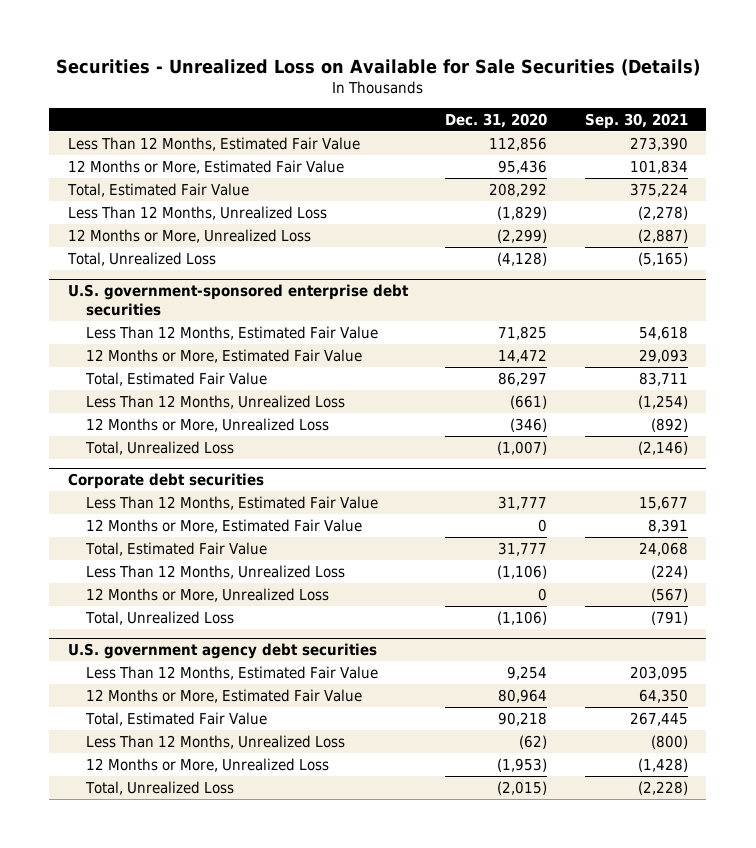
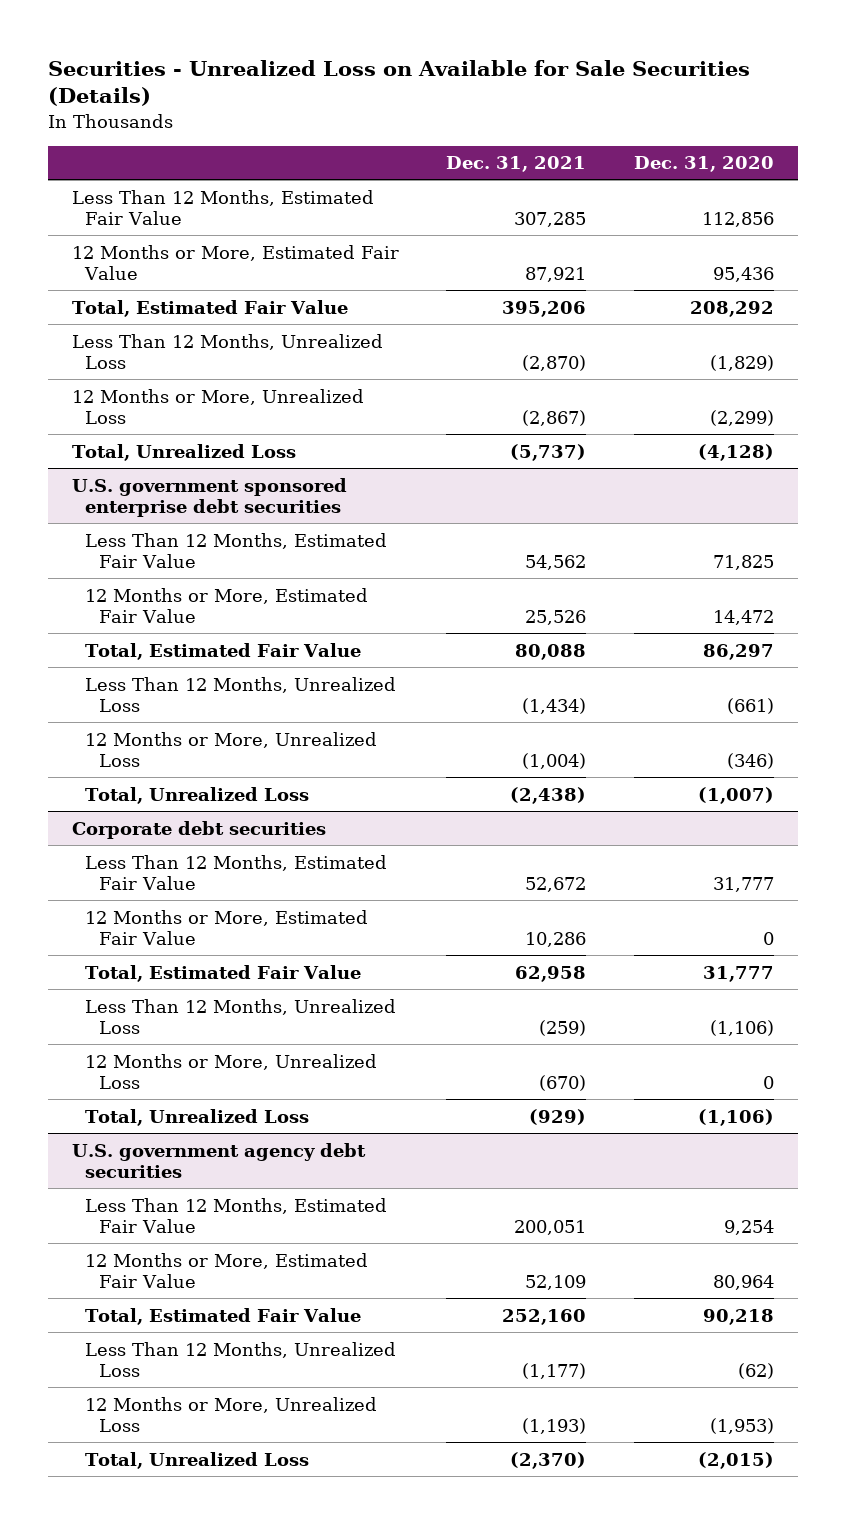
[584,112,688,129] Sep. 30, 2021 -> none
none -> [446,156,587,173] Dec. 31, 2021
[68,284,410,316] U.S. government-sponsored enterprise debt securities -> [71,477,347,517] U.S. government sponsored enterprise debt securities

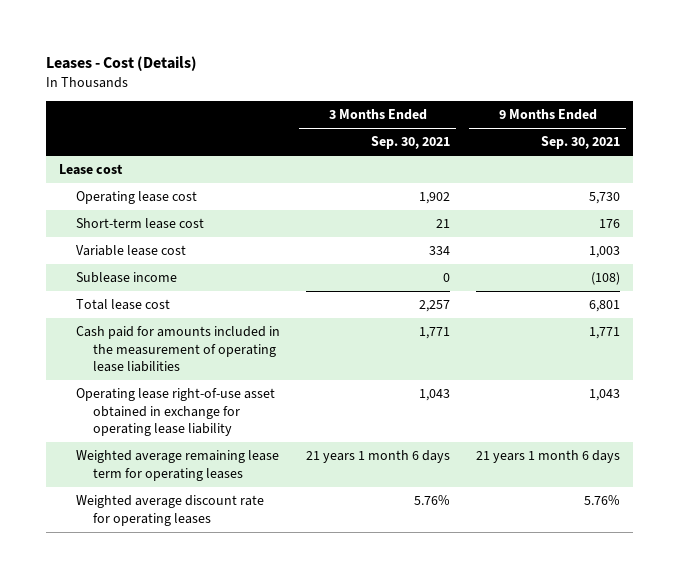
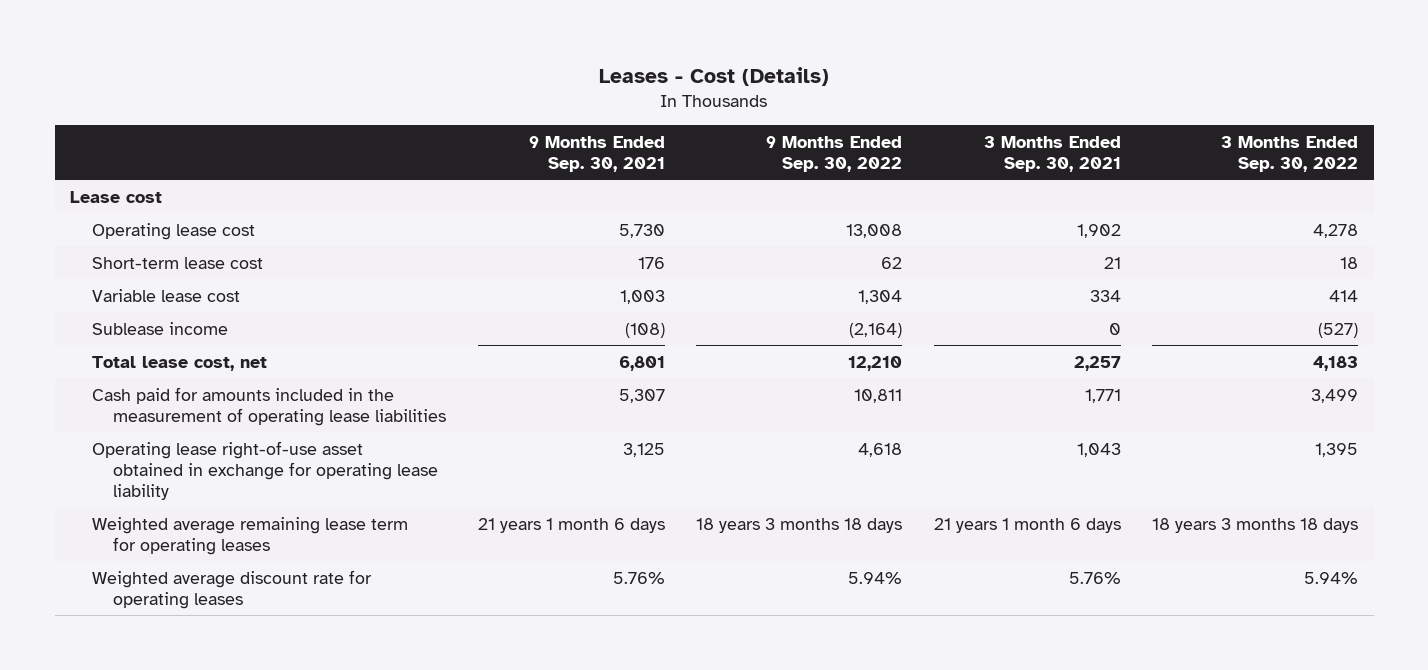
none -> [766,135,903,172] 9 Months Ended Sep. 30, 2022
none -> [1220,135,1358,172] 3 Months Ended Sep. 30, 2022
[75,299,170,311] Total lease cost -> [91,355,267,371] Total lease cost, net
[588,327,620,340] 1,771 -> [618,388,665,403] 5,307
[588,389,620,402] 1,043 -> [622,442,665,457] 3,125

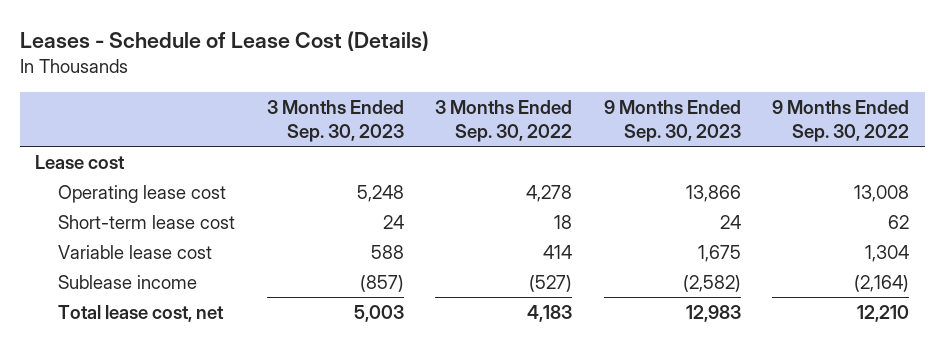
[599,66,830,86] Leases - Cost (Details) -> [19,31,429,52] Leases - Schedule of Lease Cost (Details)
[528,135,665,172] 9 Months Ended Sep. 30, 2021 -> none
[983,135,1121,172] 3 Months Ended Sep. 30, 2021 -> none
none -> [266,99,404,142] 3 Months Ended Sep. 30, 2023
none -> [603,99,741,142] 9 Months Ended Sep. 30, 2023
[91,386,447,426] Cash paid for amounts included in the measurement of operating lease liabilities -> none
[91,440,439,500] Operating lease right-of-use asset obtained in exchange for operating lease liability -> none
[91,516,408,555] Weighted average remaining lease term for operating leases -> none
[91,569,372,609] Weighted average discount rate for operating leases -> none

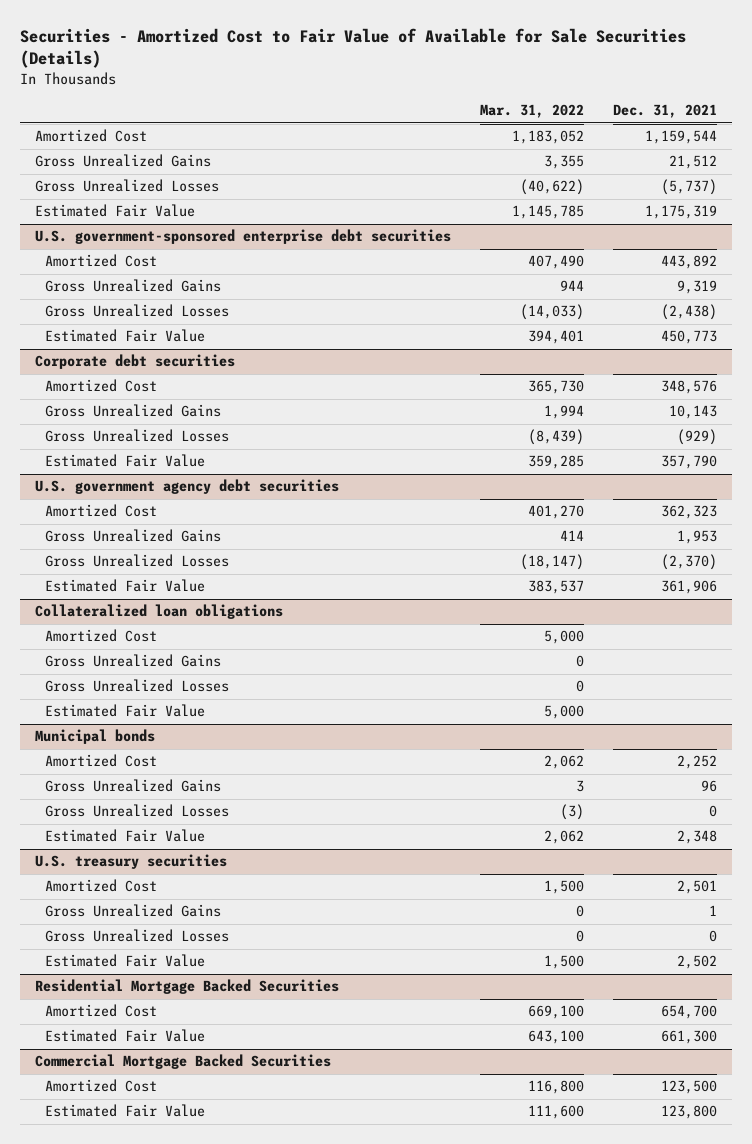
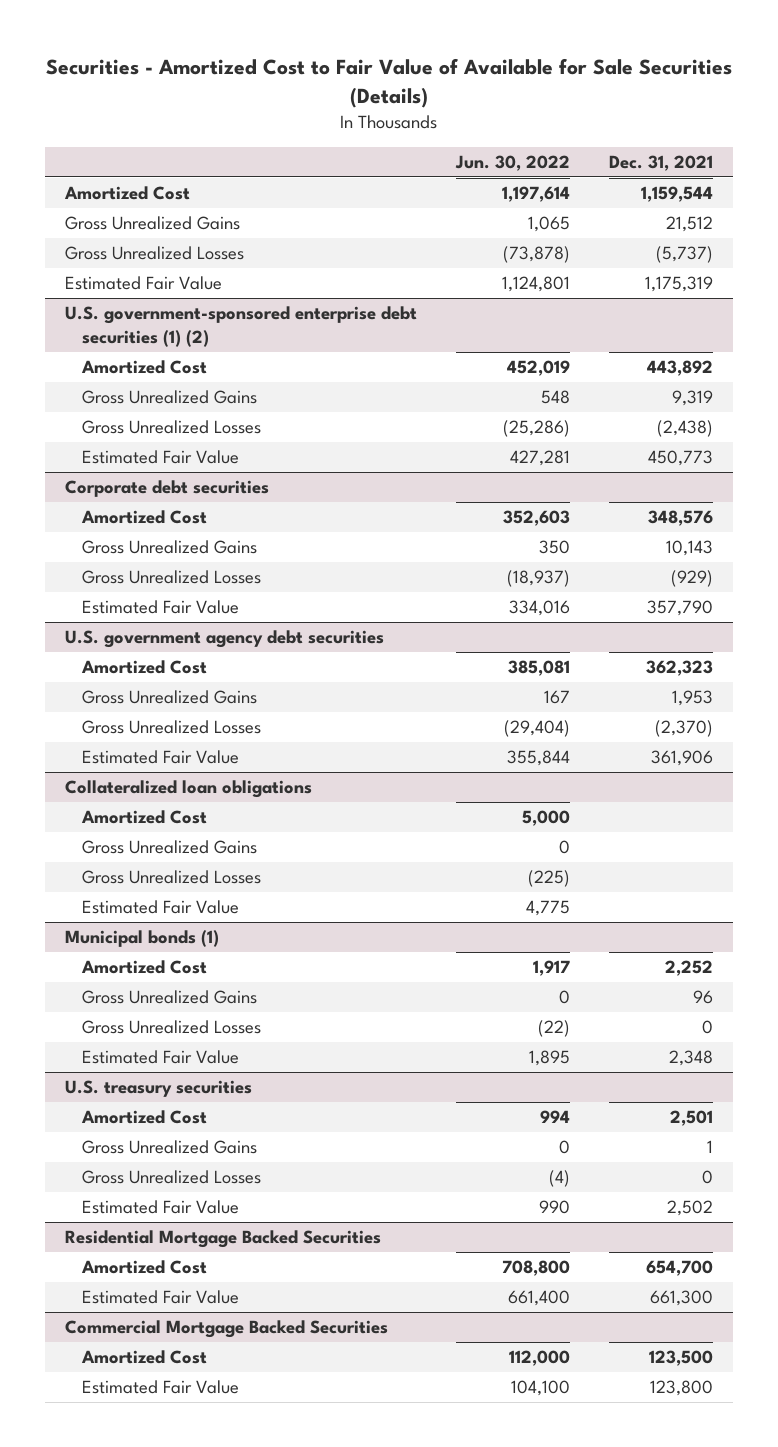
[479,104,584,119] Mar. 31, 2022 -> none
none -> [454,154,570,171] Jun. 30, 2022
[34,229,451,245] U.S. government-sponsored enterprise debt securities -> [64,306,417,348] U.S. government-sponsored enterprise debt securities (1) (2)
[34,729,155,745] Municipal bonds -> [64,930,219,948] Municipal bonds (1)

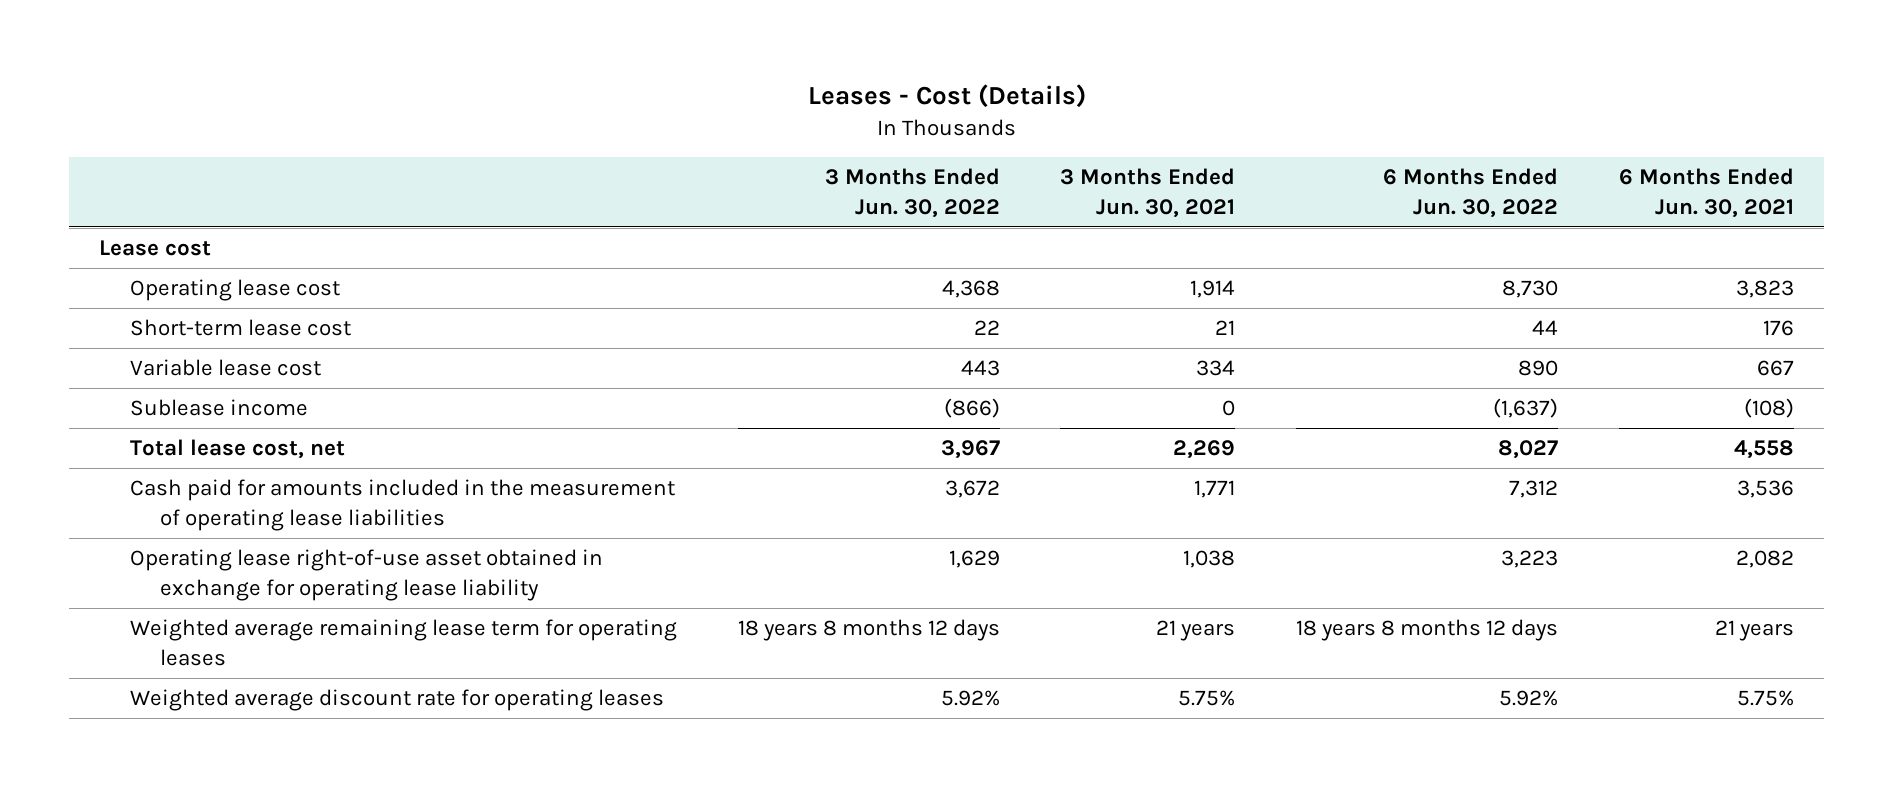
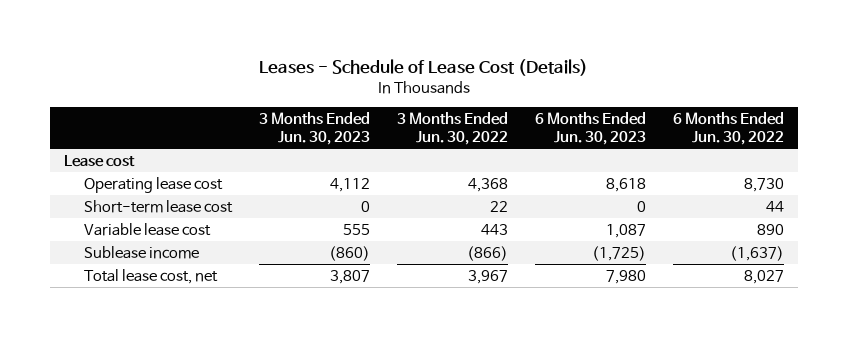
[807,84,1086,109] Leases - Cost (Details) -> [258,59,588,77] Leases - Schedule of Lease Cost (Details)
[1060,168,1236,218] 3 Months Ended Jun. 30, 2021 -> none
[1618,168,1794,218] 6 Months Ended Jun. 30, 2021 -> none
none -> [259,111,371,146] 3 Months Ended Jun. 30, 2023
none -> [535,111,647,146] 6 Months Ended Jun. 30, 2023
[129,479,675,531] Cash paid for amounts included in the measurement of operating lease liabilities -> none
[129,549,603,601] Operating lease right-of-use asset obtained in exchange for operating lease liability -> none
[129,619,677,666] Weighted average remaining lease term for operating leases -> none
[129,689,664,712] Weighted average discount rate for operating leases -> none

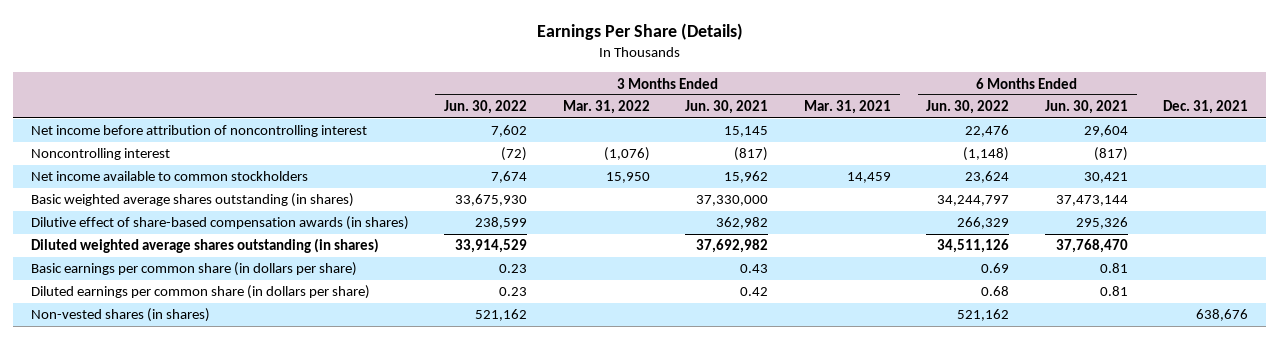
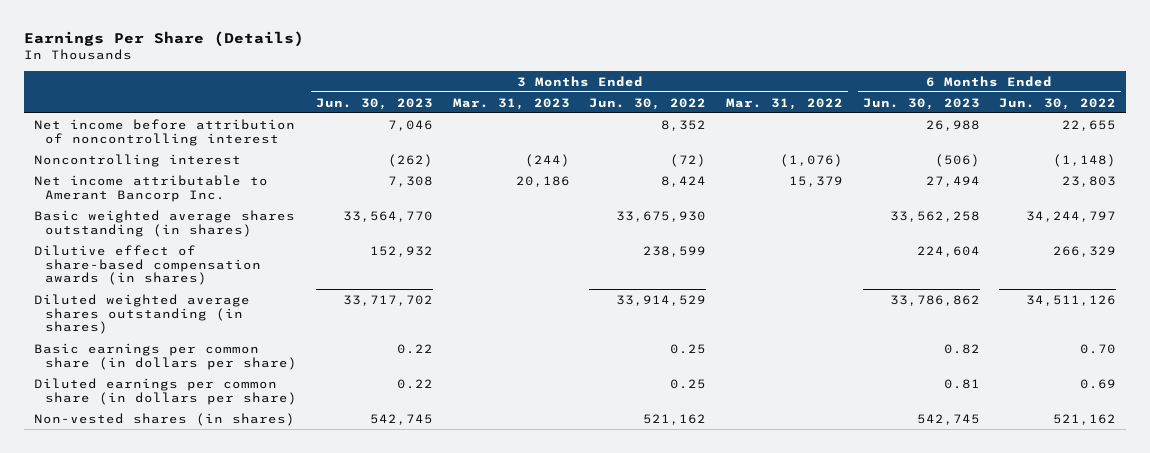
[685,100,769,115] Jun. 30, 2021 -> none
[803,100,891,115] Mar. 31, 2021 -> none
[1044,100,1128,115] Jun. 30, 2021 -> none
[1163,100,1249,115] Dec. 31, 2021 -> none
none -> [316,97,434,110] Jun. 30, 2023
none -> [452,97,570,110] Mar. 31, 2023
none -> [862,97,980,110] Jun. 30, 2023
[491,125,528,138] 7,602 -> [661,119,707,131] 8,352
[965,125,1010,138] 22,476 -> [1062,119,1117,131] 22,655
[30,171,308,182] Net income available to common stockholders -> [34,174,269,202] Net income attributable to Amerant Bancorp Inc.
[491,171,528,184] 7,674 -> [661,175,707,187] 8,424
[605,172,650,184] 15,950 -> [789,175,844,187] 15,379
[965,171,1010,184] 23,624 -> [1062,175,1117,187] 23,803
[499,264,528,274] 0.23 -> [670,343,707,354] 0.25
[981,263,1010,274] 0.69 -> [1080,343,1117,354] 0.70
[499,287,528,297] 0.23 -> [670,378,707,389] 0.25
[981,286,1010,297] 0.68 -> [1080,378,1117,389] 0.69

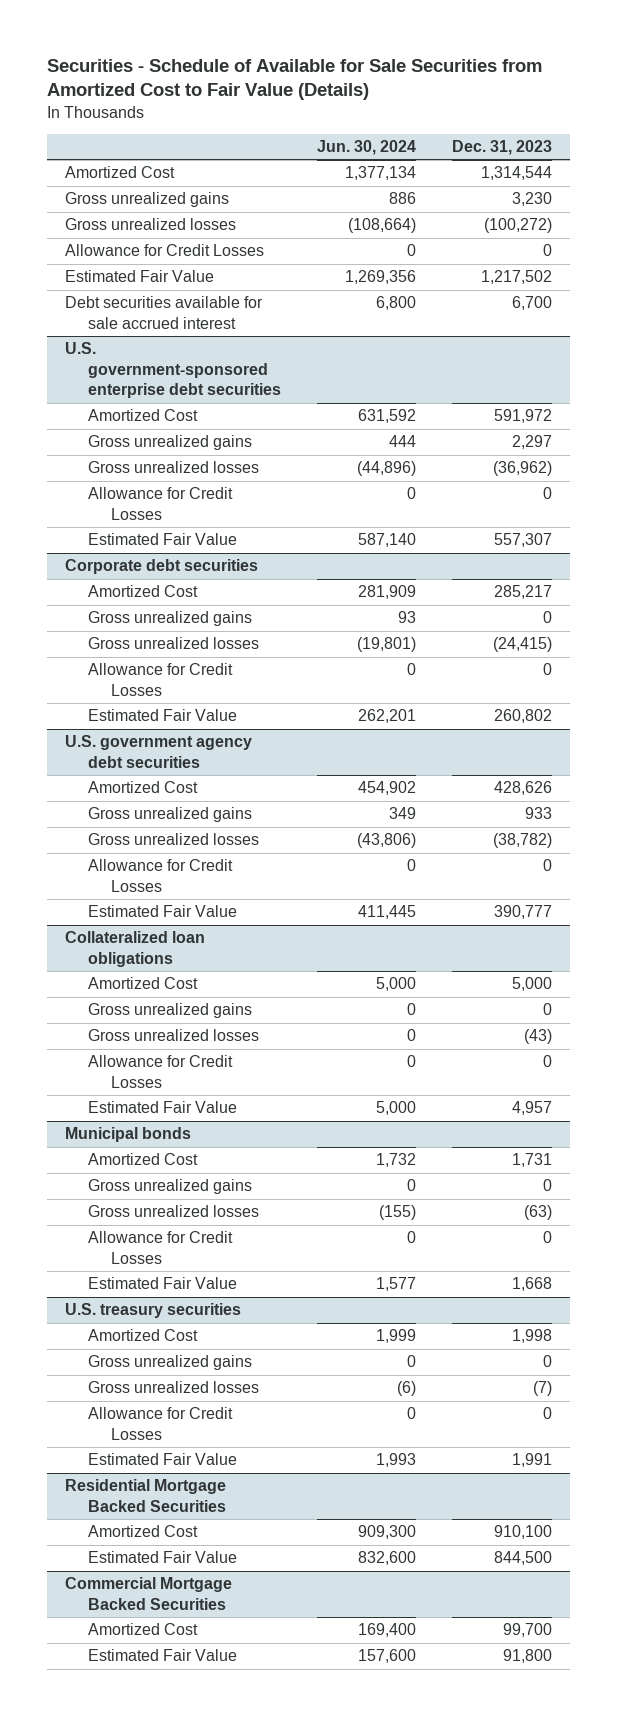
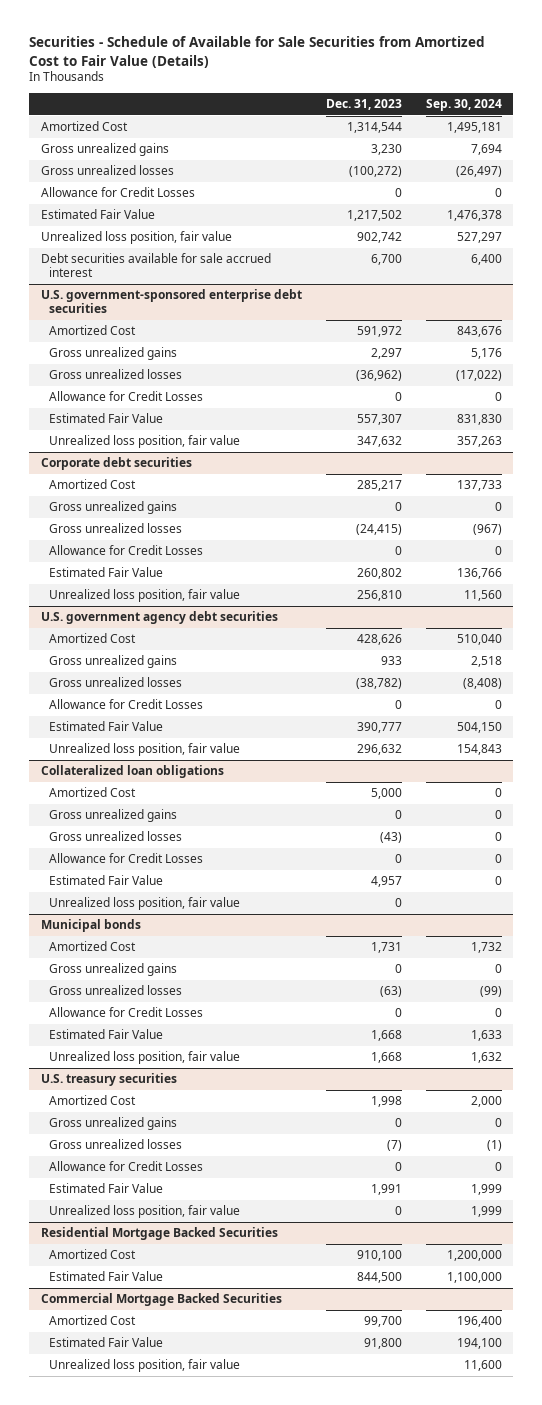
[316,140,416,156] Jun. 30, 2024 -> none
none -> [425,99,502,112] Sep. 30, 2024
none -> [40,231,232,245] Unrealized loss position, fair value
none -> [49,435,241,449] Unrealized loss position, fair value
none -> [49,589,241,603] Unrealized loss position, fair value
none -> [49,743,241,757] Unrealized loss position, fair value
none -> [49,897,241,911] Unrealized loss position, fair value
none -> [49,1051,241,1065] Unrealized loss position, fair value
none -> [49,1205,241,1219] Unrealized loss position, fair value
none -> [49,1359,241,1373] Unrealized loss position, fair value

